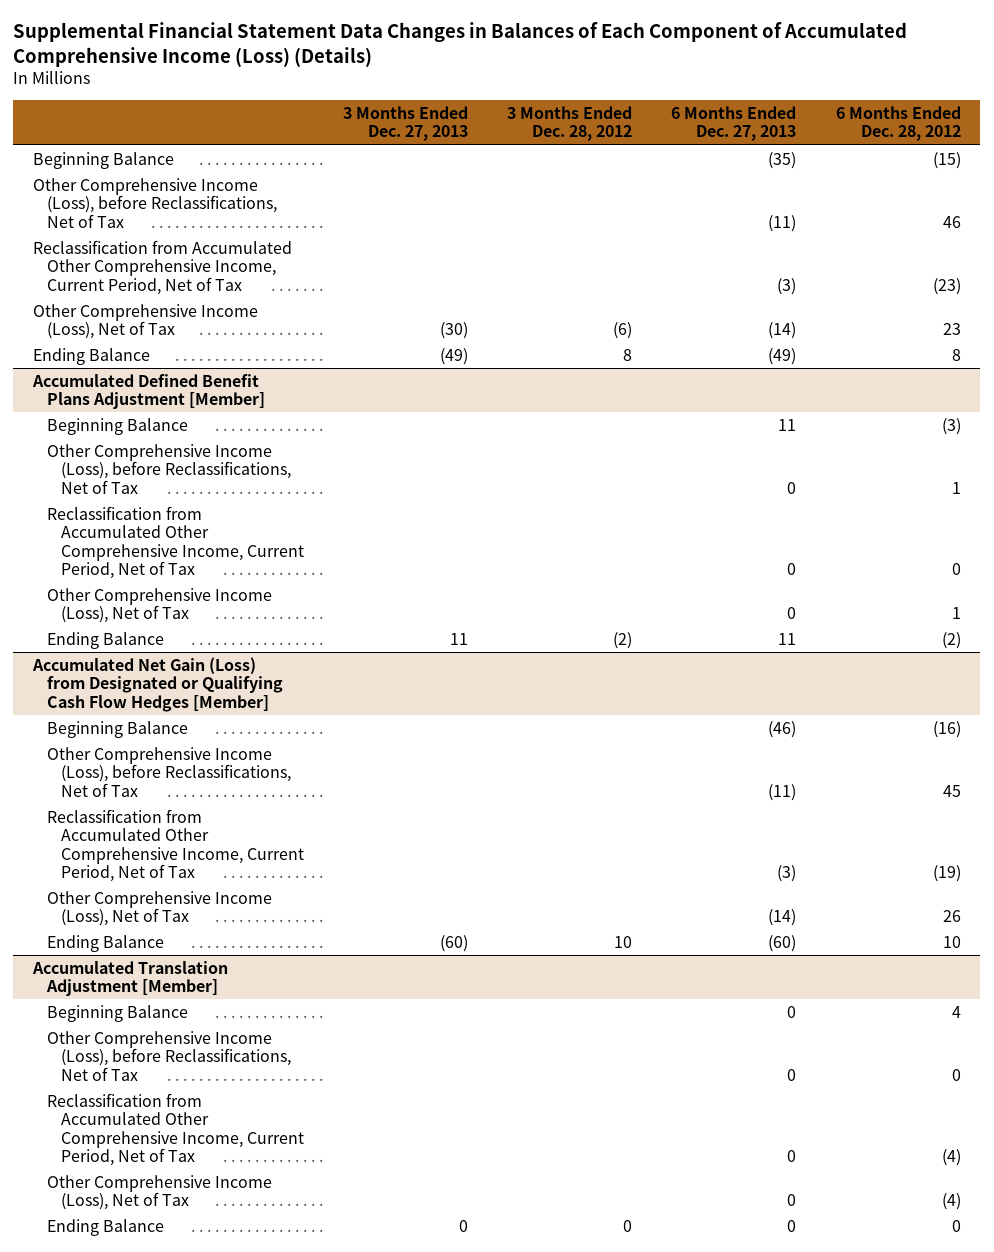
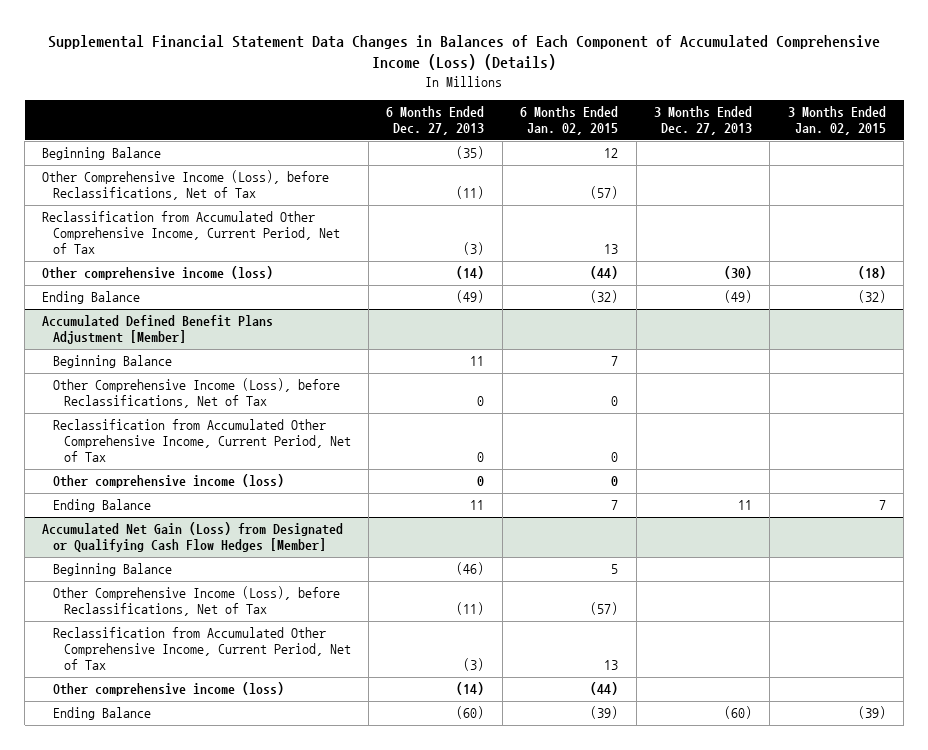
[507,105,633,142] 3 Months Ended Dec. 28, 2012 -> none
[835,105,961,142] 6 Months Ended Dec. 28, 2012 -> none
none -> [520,106,619,136] 6 Months Ended Jan. 02, 2015
none -> [787,106,886,136] 3 Months Ended Jan. 02, 2015
[33,303,259,340] Other Comprehensive Income (Loss), Net of Tax -> [42,266,274,281] Other comprehensive income (loss)
[46,587,272,624] Other Comprehensive Income (Loss), Net of Tax -> [53,474,285,489] Other comprehensive income (loss)
[46,890,272,927] Other Comprehensive Income (Loss), Net of Tax -> [53,682,285,697] Other comprehensive income (loss)
[32,960,229,997] Accumulated Translation Adjustment [Member] -> none
[46,1004,188,1022] Beginning Balance -> none
[46,1030,291,1081] Other Comprehensive Income (Loss), before Reclassifications, Net of Tax -> none
[46,1092,304,1167] Reclassification from Accumulated Other Comprehensive Income, Current Period, Net of Tax -> none
[46,1174,272,1211] Other Comprehensive Income (Loss), Net of Tax -> none
[46,1218,164,1236] Ending Balance -> none

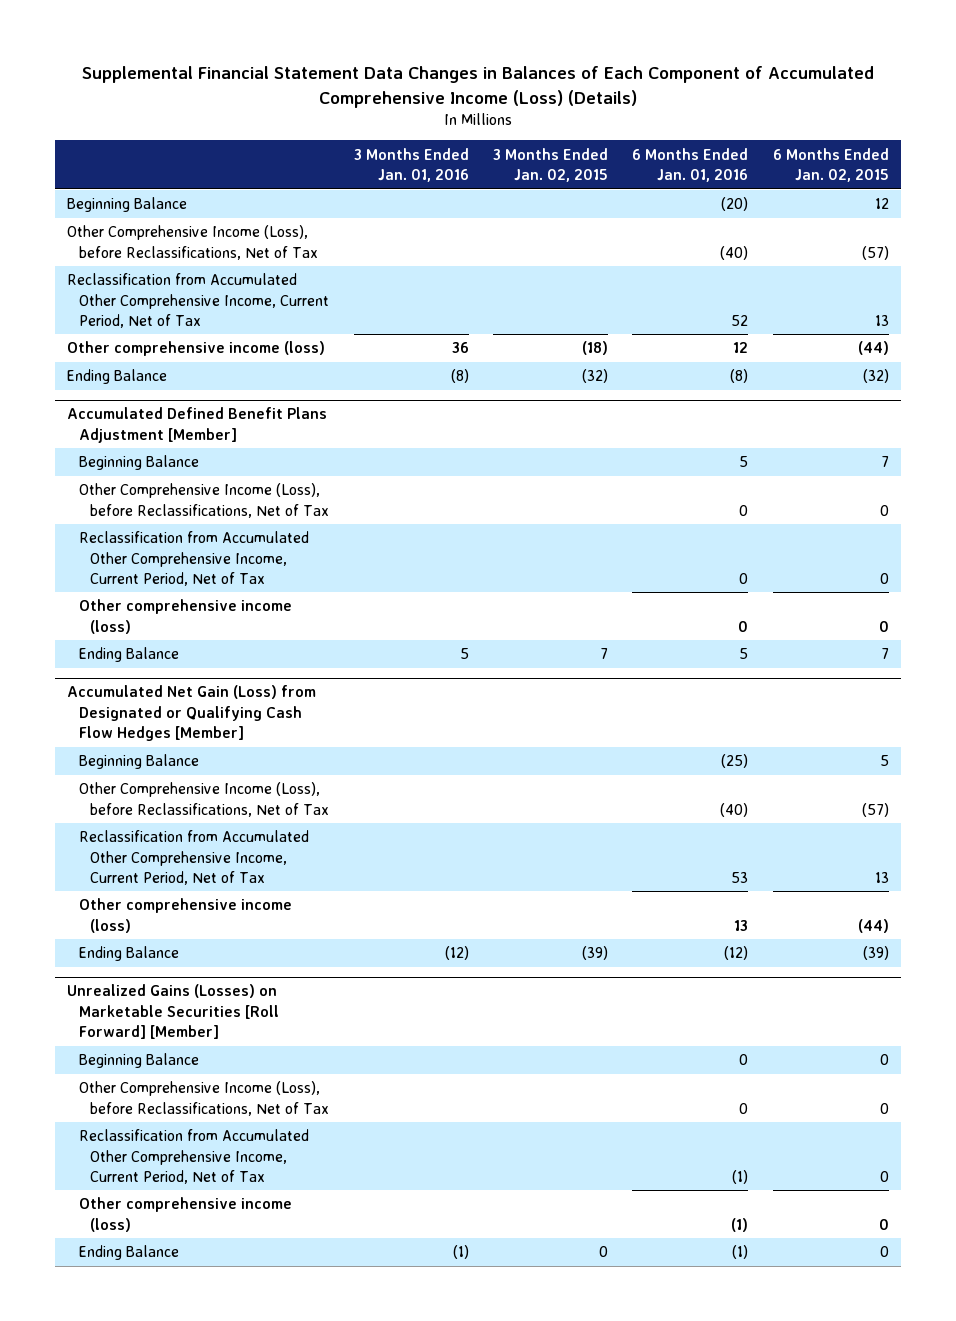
[386,106,485,136] 6 Months Ended Dec. 27, 2013 -> none
[654,106,753,136] 3 Months Ended Dec. 27, 2013 -> none
none -> [353,147,469,183] 3 Months Ended Jan. 01, 2016
none -> [632,147,749,183] 6 Months Ended Jan. 01, 2016
none -> [66,984,279,1039] Unrealized Gains (Losses) on Marketable Securities [Roll Forward] [Member]
none -> [78,1053,199,1069] Beginning Balance
none -> [78,1081,330,1116] Other Comprehensive Income (Loss), before Reclassifications, Net of Tax
none -> [78,1129,309,1184] Reclassification from Accumulated Other Comprehensive Income, Current Period, Net of Tax
none -> [78,1197,292,1232] Other comprehensive income (loss)
none -> [78,1245,179,1261] Ending Balance

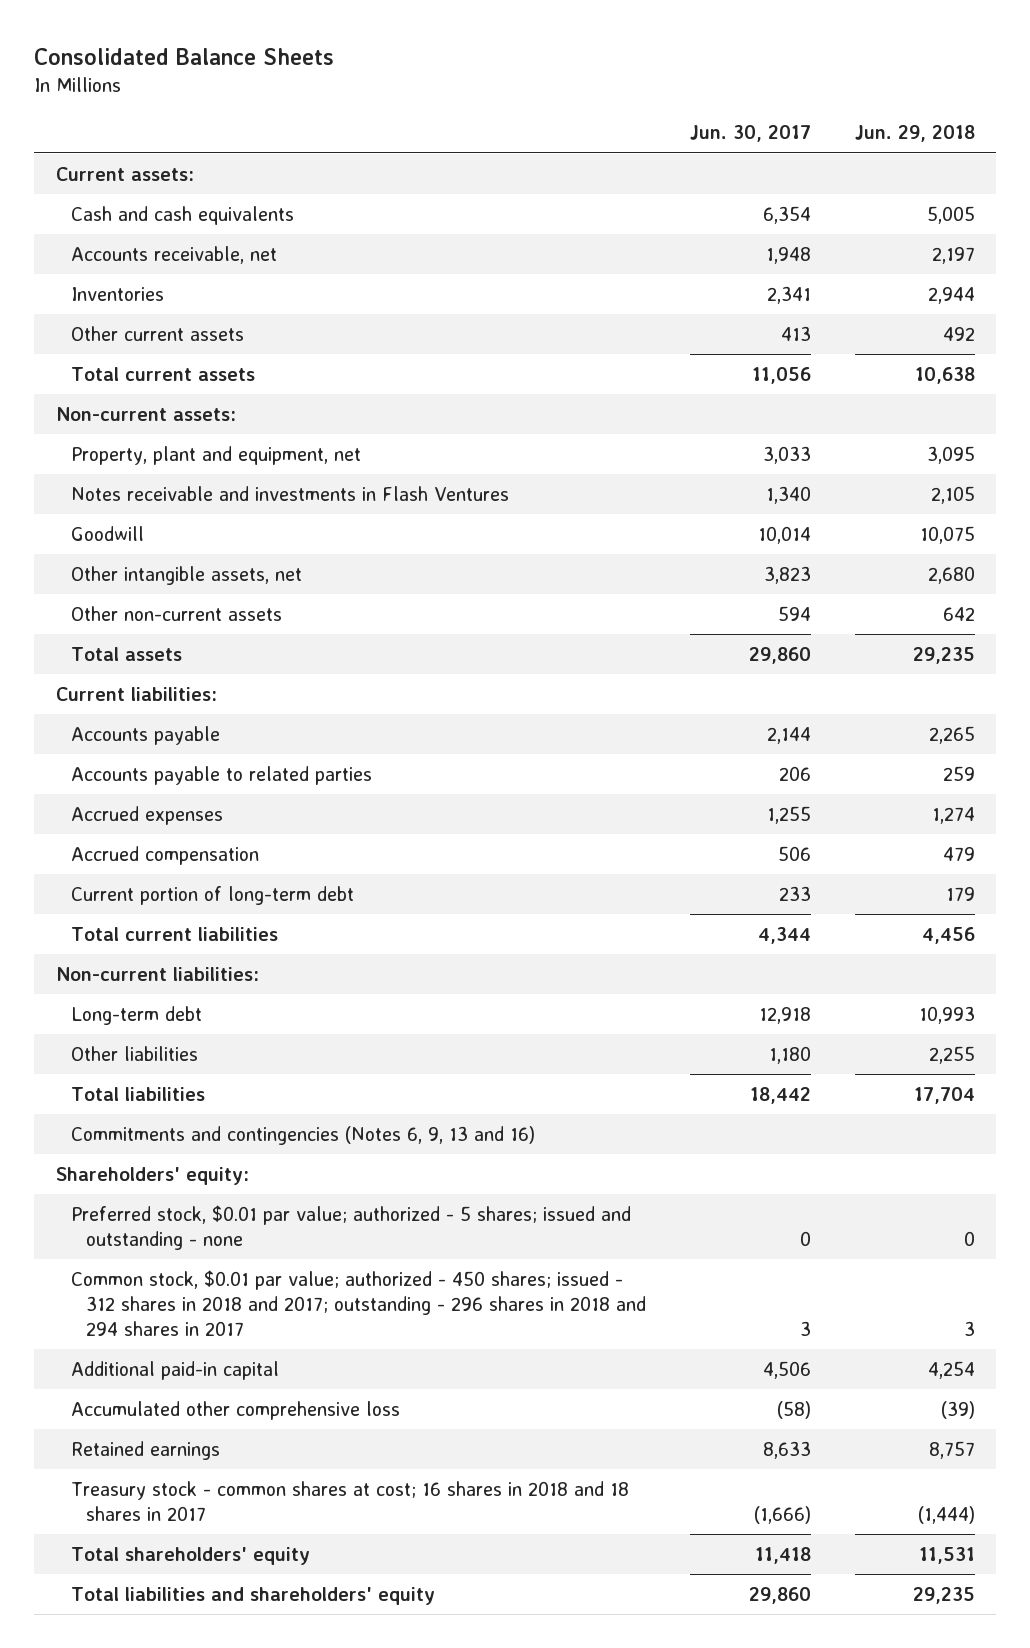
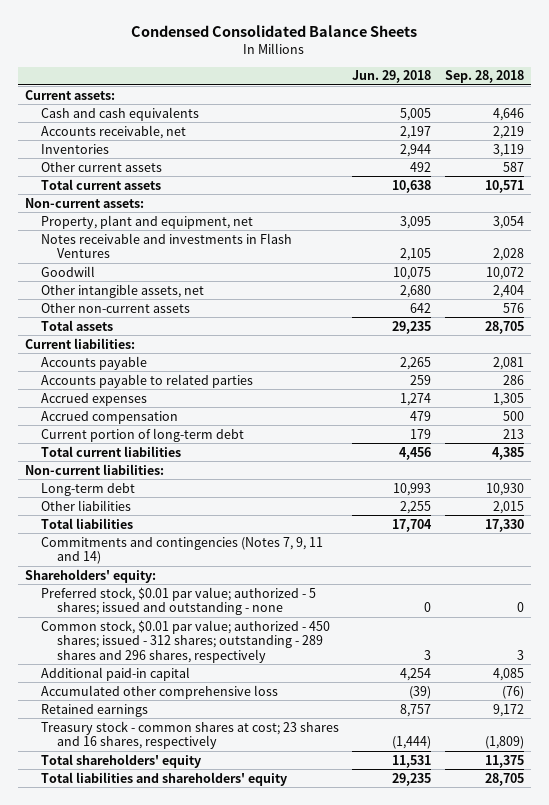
[33,47,334,65] Consolidated Balance Sheets -> [131,25,418,38] Condensed Consolidated Balance Sheets
[689,125,811,143] Jun. 30, 2017 -> none
none -> [445,70,525,84] Sep. 28, 2018
[71,1126,536,1146] Commitments and contingencies (Notes 6, 9, 13 and 16) -> [40,536,323,565] Commitments and contingencies (Notes 7, 9, 11 and 14)
[71,1270,647,1337] Common stock, $0.01 par value; authorized - 450 shares; issued - 312 shares in 2018 and 2017; outstanding - 296 shares in 2018 and 294 shares in 2017 -> [40,619,330,663] Common stock, $0.01 par value; authorized - 450 shares; issued - 312 shares; outstanding - 289 shares and 296 shares, respectively
[71,1481,630,1522] Treasury stock - common shares at cost; 16 shares in 2018 and 18 shares in 2017 -> [40,720,339,750] Treasury stock - common shares at cost; 23 shares and 16 shares, respectively

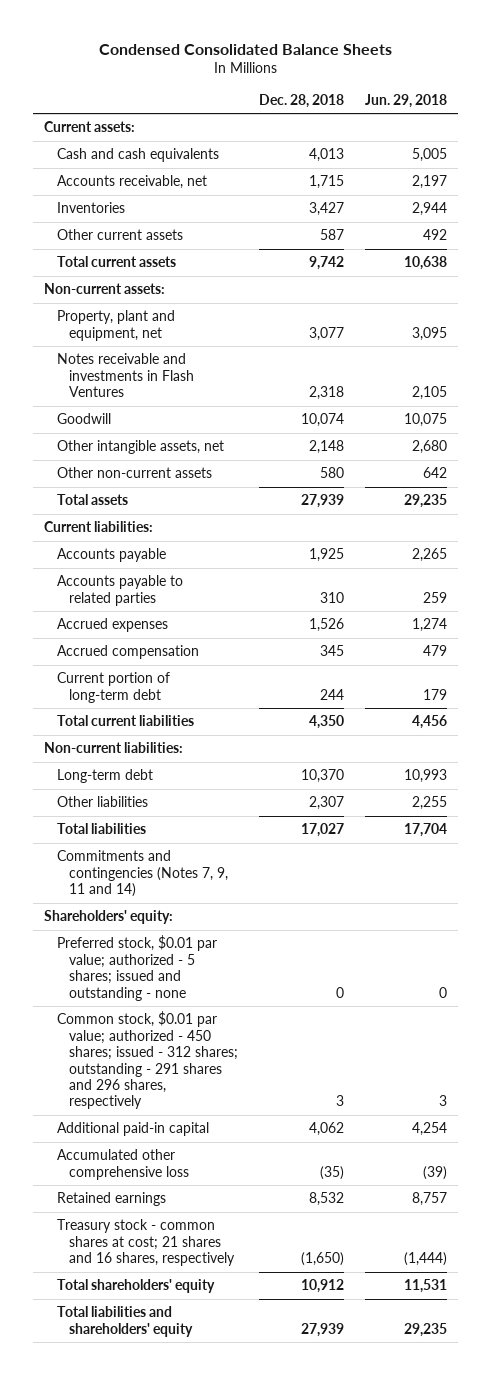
[445,70,525,84] Sep. 28, 2018 -> none
none -> [259,93,345,108] Dec. 28, 2018
[40,619,330,663] Common stock, $0.01 par value; authorized - 450 shares; issued - 312 shares; outstanding - 289 shares and 296 shares, respectively -> [56,1011,239,1110] Common stock, $0.01 par value; authorized - 450 shares; issued - 312 shares; outstanding - 291 shares and 296 shares, respectively
[40,720,339,750] Treasury stock - common shares at cost; 23 shares and 16 shares, respectively -> [56,1219,236,1267] Treasury stock - common shares at cost; 21 shares and 16 shares, respectively

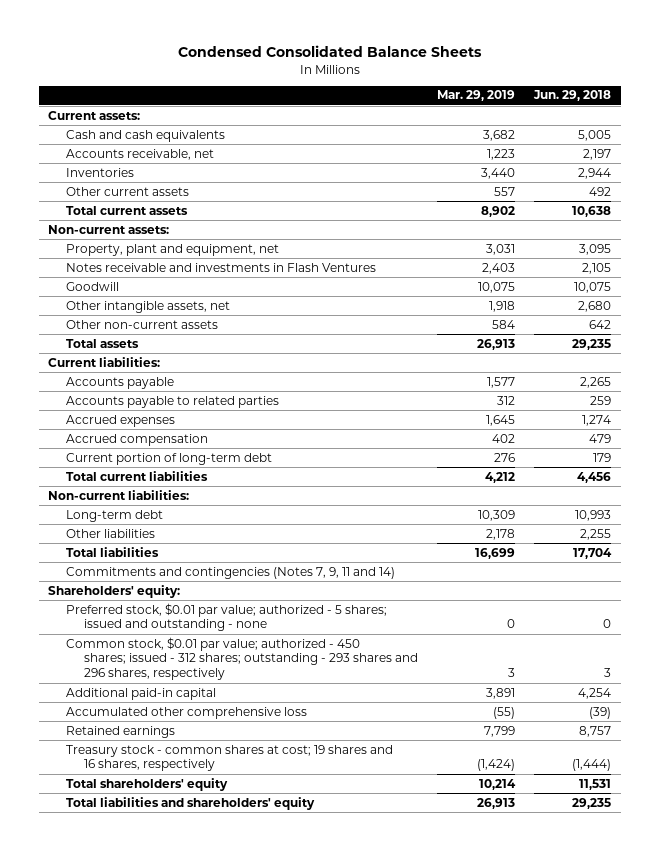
[259,93,345,108] Dec. 28, 2018 -> none
none -> [437,90,516,102] Mar. 29, 2019
[56,1011,239,1110] Common stock, $0.01 par value; authorized - 450 shares; issued - 312 shares; outstanding - 291 shares and 296 shares, respectively -> [66,636,419,681] Common stock, $0.01 par value; authorized - 450 shares; issued - 312 shares; outstanding - 293 shares and 296 shares, respectively
[56,1219,236,1267] Treasury stock - common shares at cost; 21 shares and 16 shares, respectively -> [66,744,394,772] Treasury stock - common shares at cost; 19 shares and 16 shares, respectively

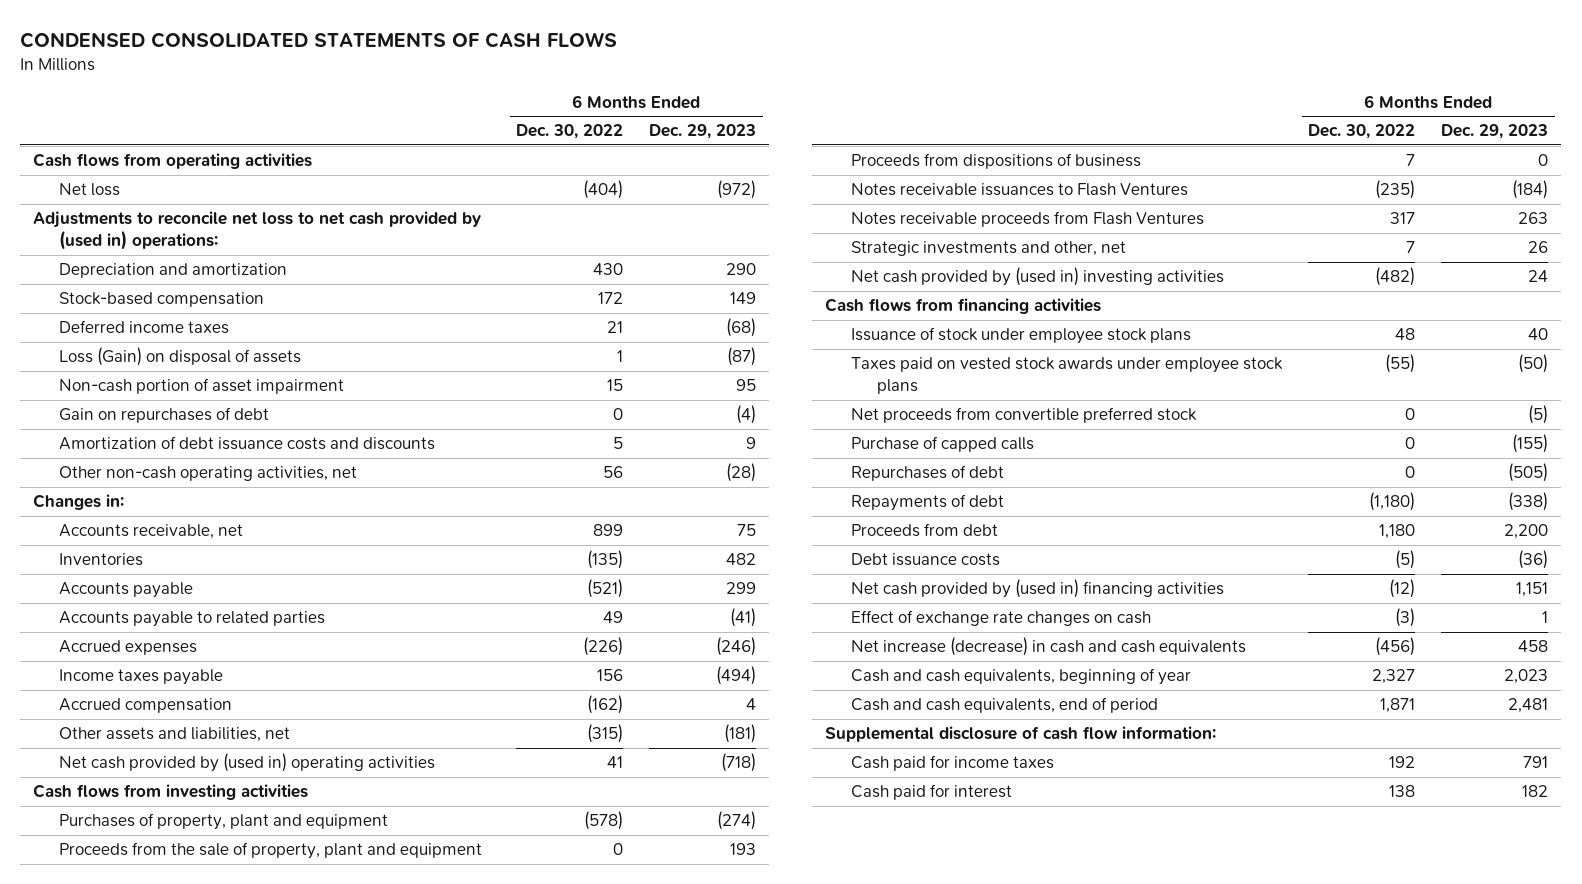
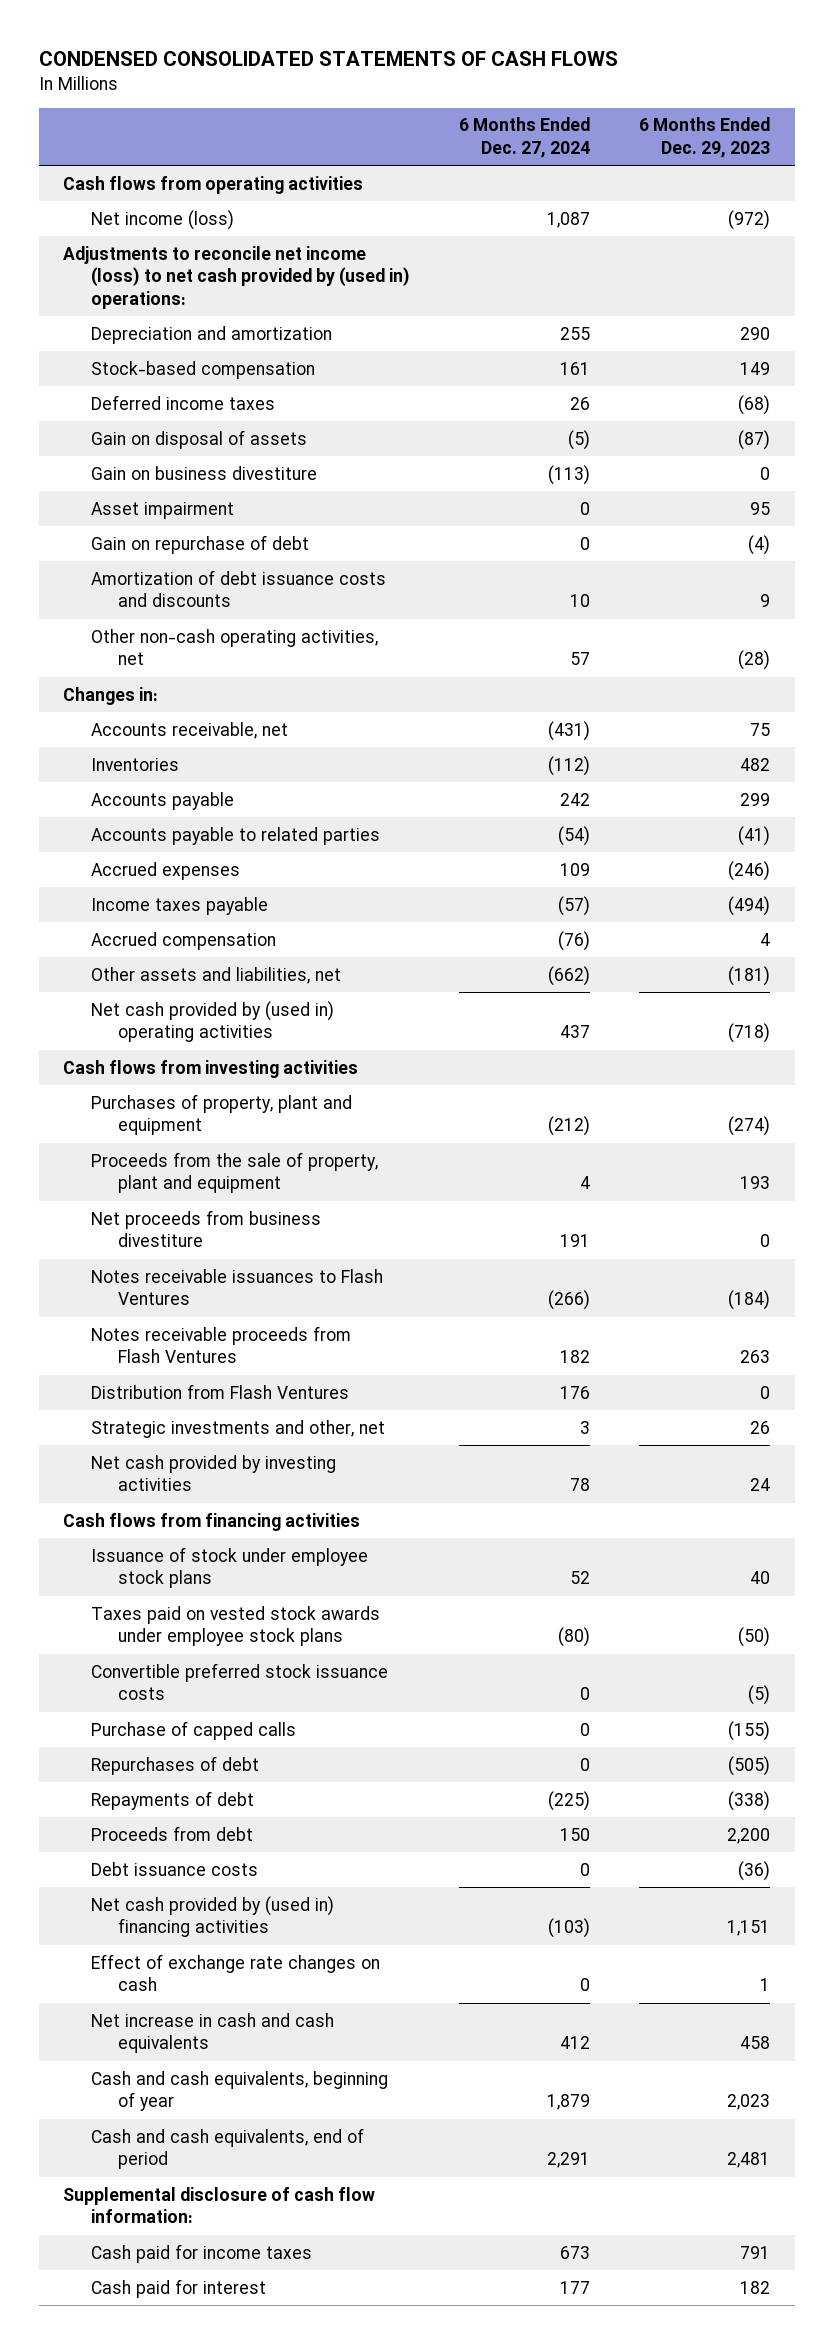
[516,124,624,140] Dec. 30, 2022 -> none
none -> [459,117,591,158] 6 Months Ended Dec. 27, 2024
[59,183,121,197] Net loss -> [90,209,234,230] Net income (loss)
[33,211,482,251] Adjustments to reconcile net loss to net cash provided by (used in) operations: -> [63,245,410,309] Adjustments to reconcile net income (loss) to net cash provided by (used in) operations:
[59,347,302,367] Loss (Gain) on disposal of assets -> [90,429,307,449] Gain on disposal of assets
none -> [90,465,317,480] Gain on business divestiture
[59,378,345,395] Non-cash portion of asset impairment -> [90,501,234,519] Asset impairment
[59,407,270,424] Gain on repurchases of debt -> [90,534,309,554] Gain on repurchase of debt
[851,153,1142,170] Proceeds from dispositions of business -> [90,1209,321,1248] Net proceeds from business divestiture
none -> [90,1383,349,1399] Distribution from Flash Ventures
[851,267,1225,287] Net cash provided by (used in) investing activities -> [90,1454,336,1492] Net cash provided by investing activities
[851,407,1198,424] Net proceeds from convertible preferred stock -> [90,1662,388,1701] Convertible preferred stock issuance costs
[851,637,1247,657] Net increase (decrease) in cash and cash equivalents -> [90,2012,334,2054] Net increase in cash and cash equivalents

